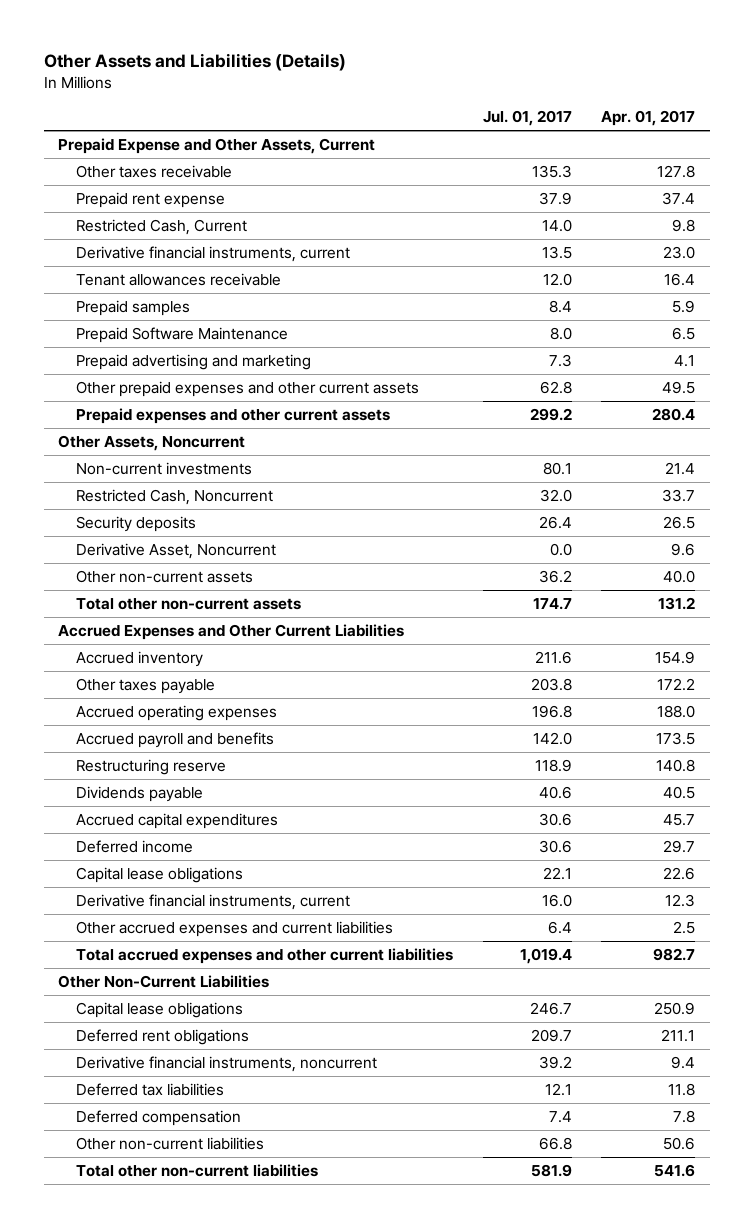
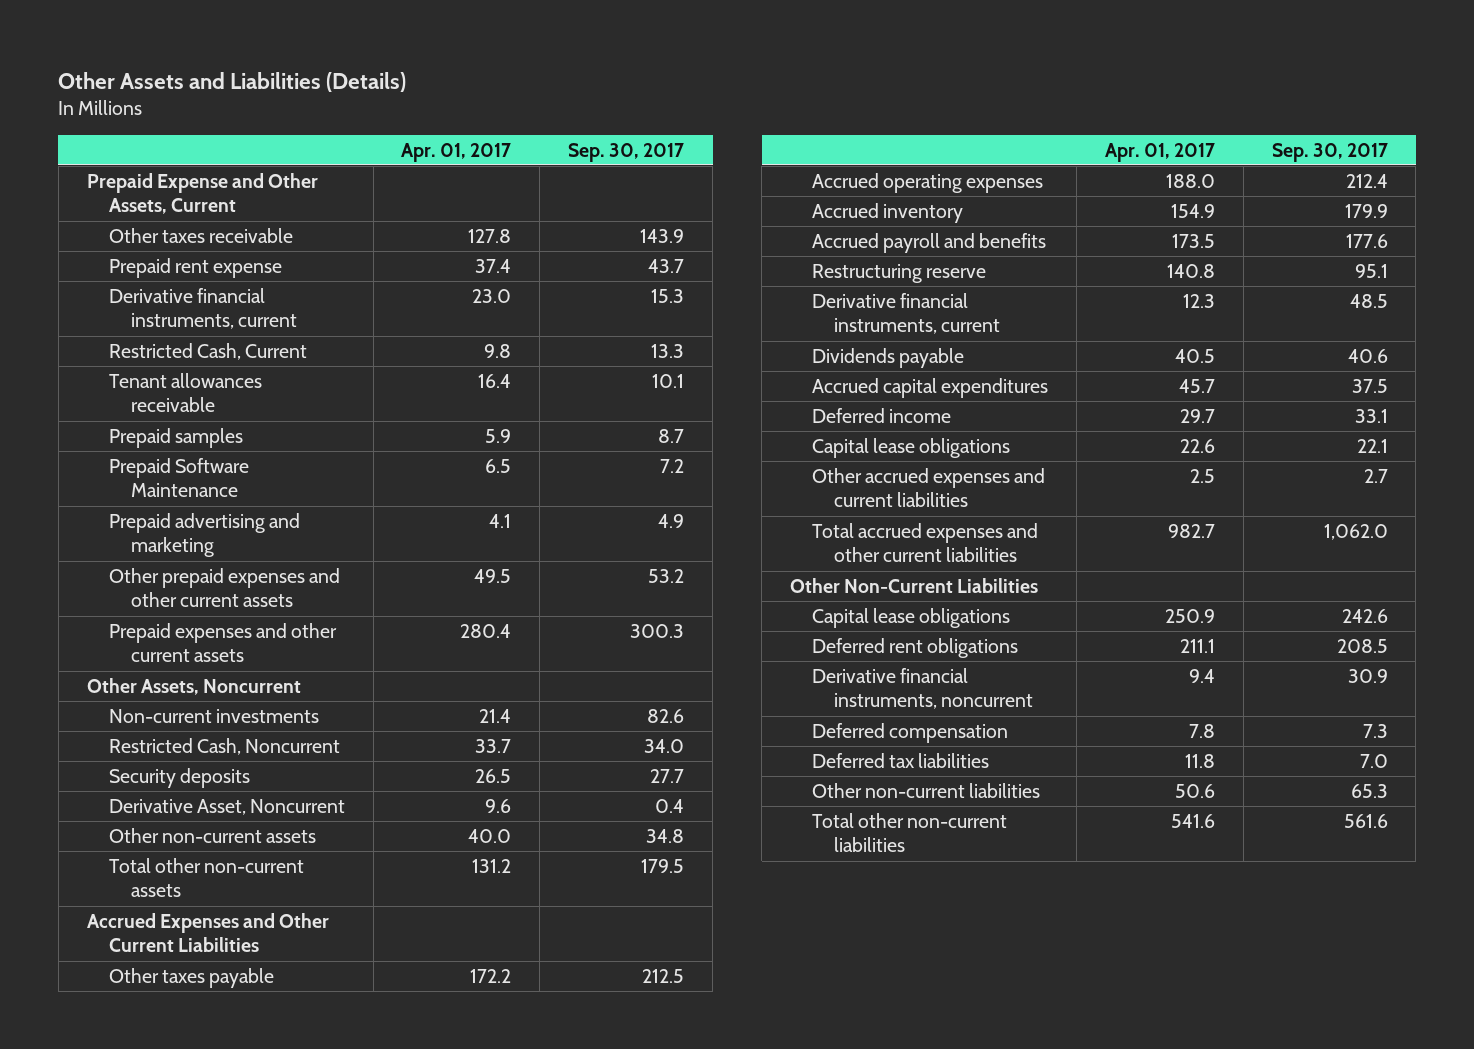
[482,110,572,127] Jul. 01, 2017 -> none
none -> [568,142,685,162] Sep. 30, 2017
[75,219,247,236] Restricted Cash, Current -> [108,342,307,360] Restricted Cash, Current
[75,651,203,668] Accrued inventory -> [811,202,963,223] Accrued inventory
[75,894,350,911] Derivative financial instruments, current -> [811,292,1000,335] Derivative financial instruments, current
[75,1083,224,1097] Deferred tax liabilities -> [811,752,989,768] Deferred tax liabilities

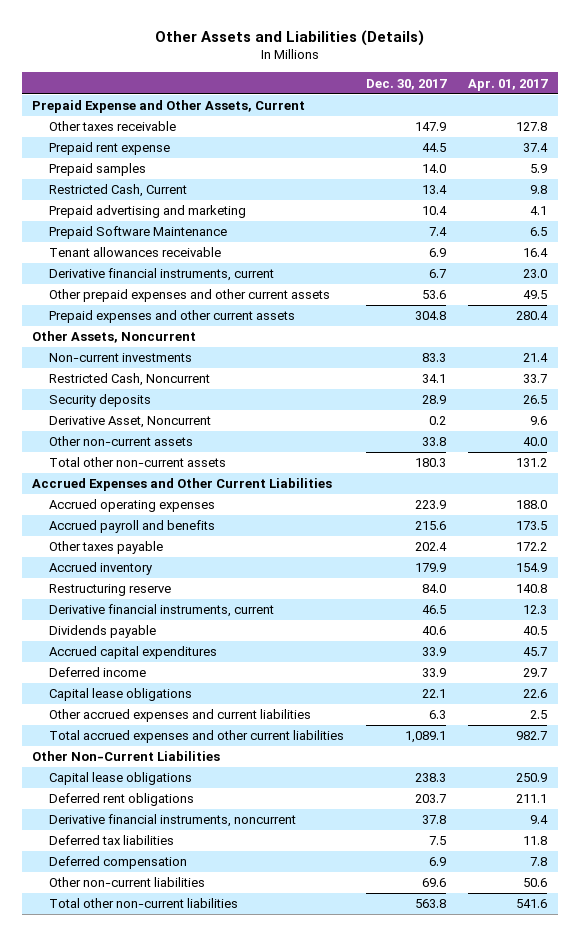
[568,142,685,162] Sep. 30, 2017 -> none
none -> [366,78,448,90] Dec. 30, 2017
[108,342,307,360] Restricted Cash, Current -> [49,184,188,198] Restricted Cash, Current
[108,457,249,498] Prepaid Software Maintenance -> [49,226,228,240] Prepaid Software Maintenance
[108,372,262,413] Tenant allowances receivable -> [49,247,222,258] Tenant allowances receivable
[108,287,297,330] Derivative financial instruments, current -> [49,268,275,282] Derivative financial instruments, current
[108,967,274,988] Other taxes payable -> [49,541,164,555] Other taxes payable
[811,202,963,223] Accrued inventory -> [49,562,153,576] Accrued inventory
[811,722,1008,743] Deferred compensation -> [49,856,188,870] Deferred compensation

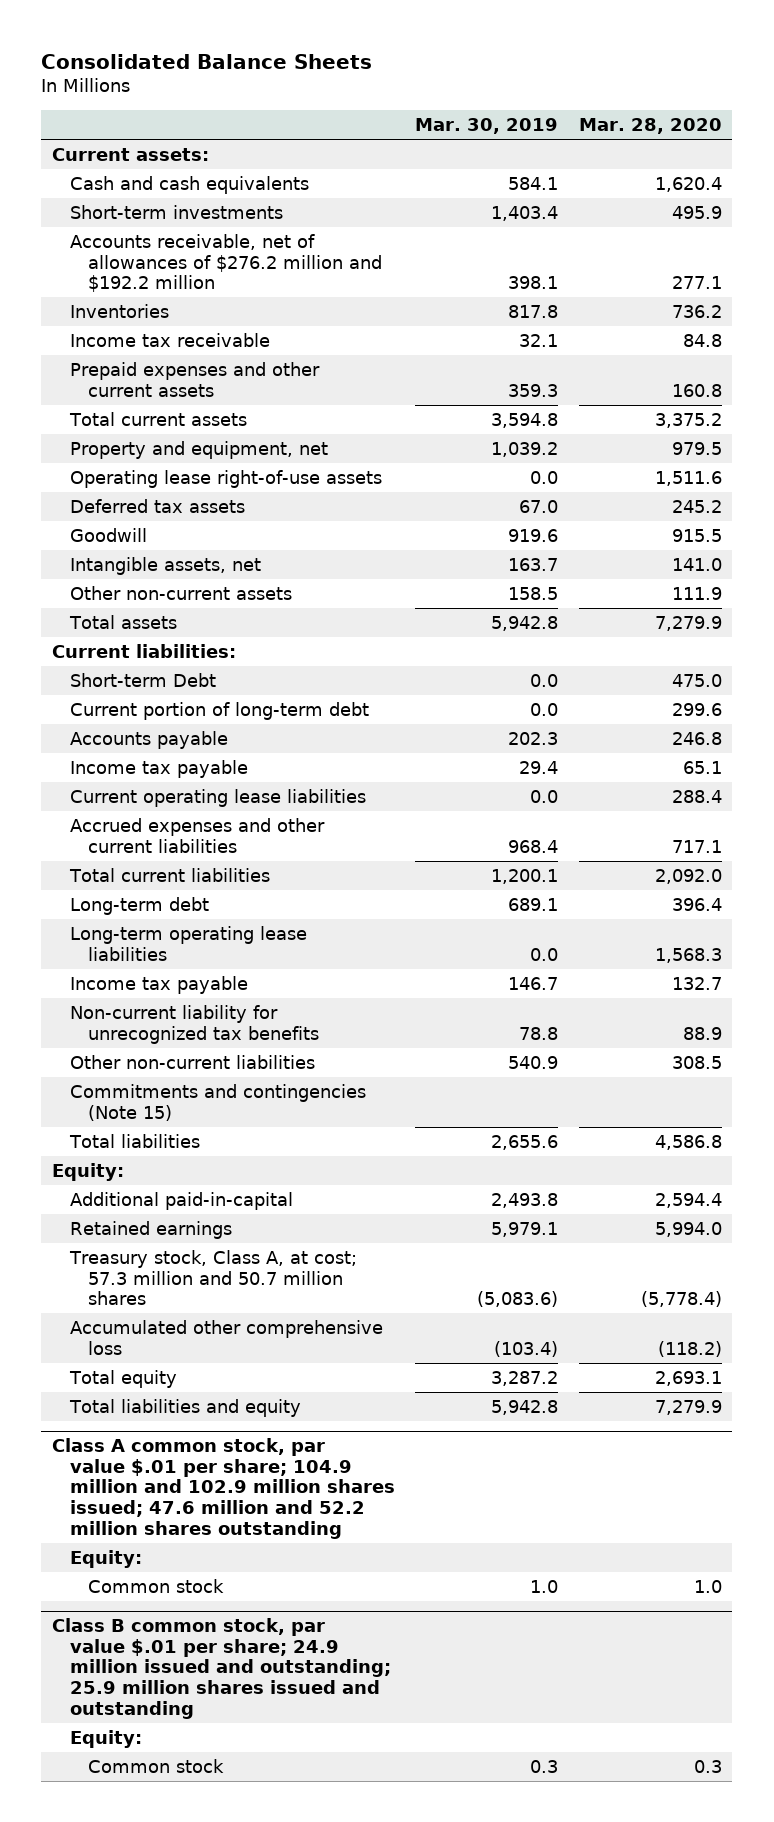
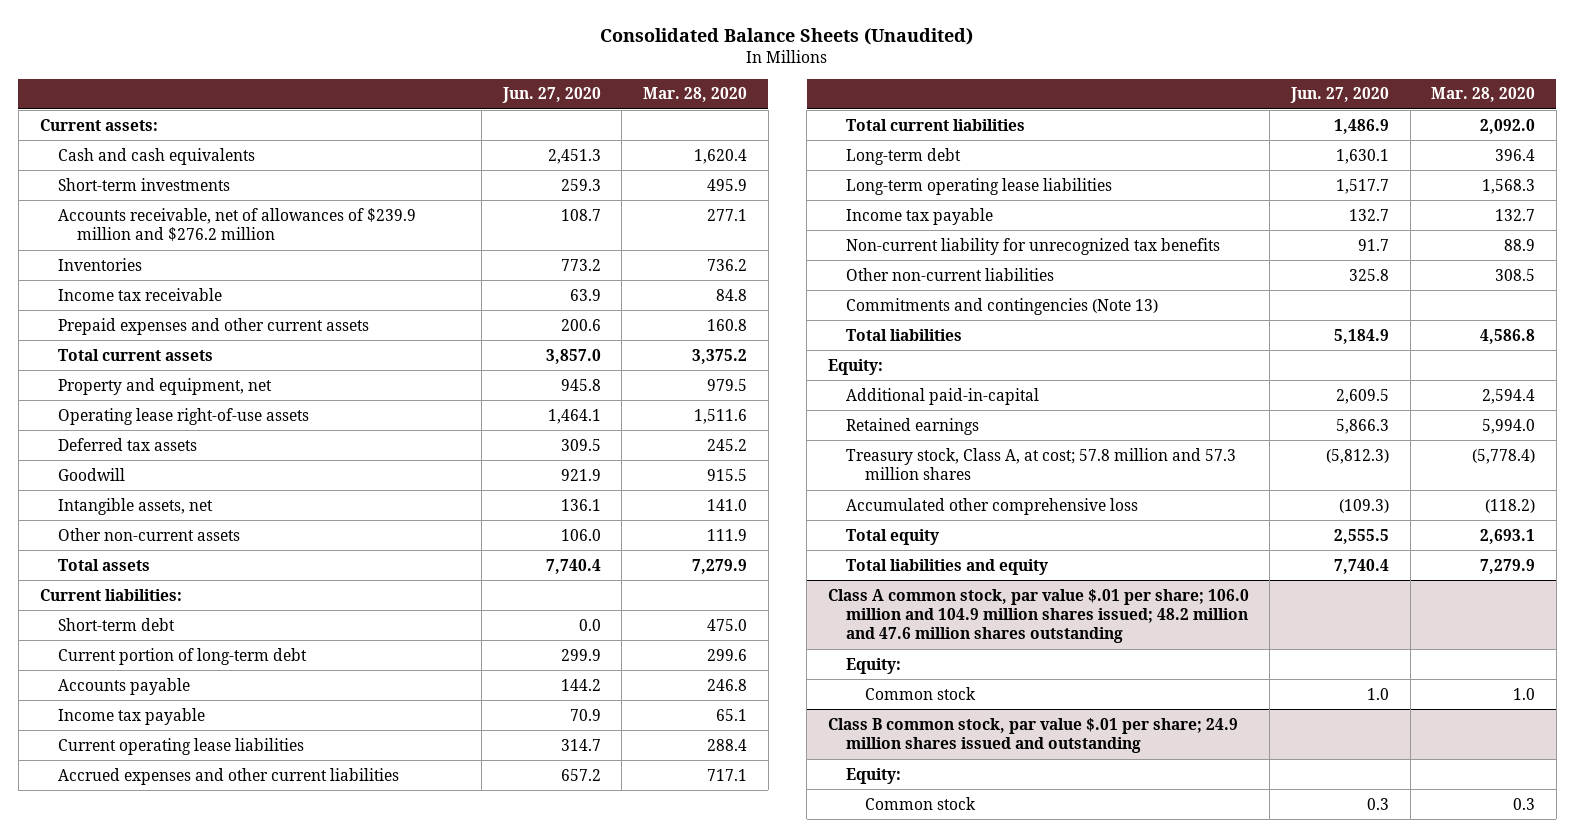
[41,53,373,69] Consolidated Balance Sheets -> [600,28,974,46] Consolidated Balance Sheets (Unaudited)
[415,118,559,135] Mar. 30, 2019 -> none
none -> [501,87,601,104] Jun. 27, 2020
[69,233,382,293] Accounts receivable, net of allowances of $276.2 million and $192.2 million -> [58,207,417,242] Accounts receivable, net of allowances of $239.9 million and $276.2 million
[69,672,216,687] Short-term Debt -> [58,617,176,631] Short-term debt
[69,1083,366,1121] Commitments and contingencies (Note 15) -> [846,297,1159,315] Commitments and contingencies (Note 13)
[68,1249,357,1306] Treasury stock, Class A, at cost; 57.3 million and 50.7 million shares -> [846,447,1237,481] Treasury stock, Class A, at cost; 57.8 million and 57.3 million shares
[51,1438,395,1539] Class A common stock, par value $.01 per share; 104.9 million and 102.9 million shares issued; 47.6 million and 52.2 million shares outstanding -> [827,588,1249,644] Class A common stock, par value $.01 per share; 106.0 million and 104.9 million shares issued; 48.2 million and 47.6 million shares outstanding
[51,1618,391,1719] Class B common stock, par value $.01 per share; 24.9 million issued and outstanding; 25.9 million shares issued and outstanding -> [827,717,1238,754] Class B common stock, par value $.01 per share; 24.9 million shares issued and outstanding

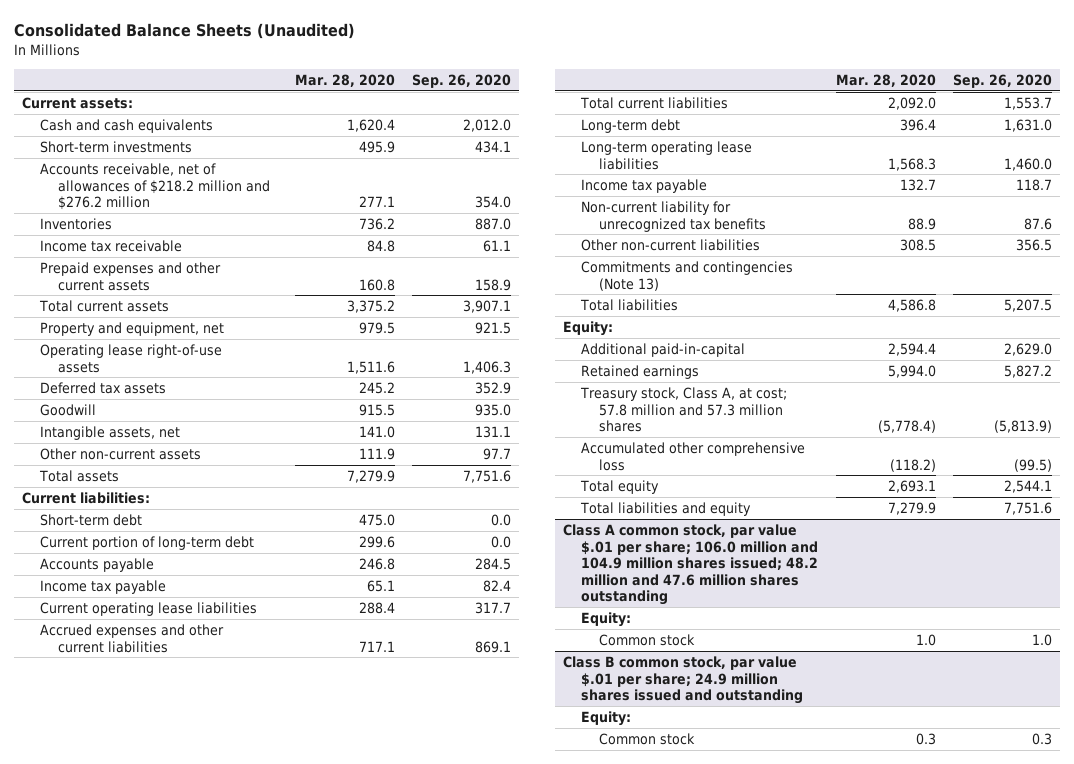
[501,87,601,104] Jun. 27, 2020 -> none
none -> [411,73,511,88] Sep. 26, 2020
[58,207,417,242] Accounts receivable, net of allowances of $239.9 million and $276.2 million -> [40,163,271,211] Accounts receivable, net of allowances of $218.2 million and $276.2 million

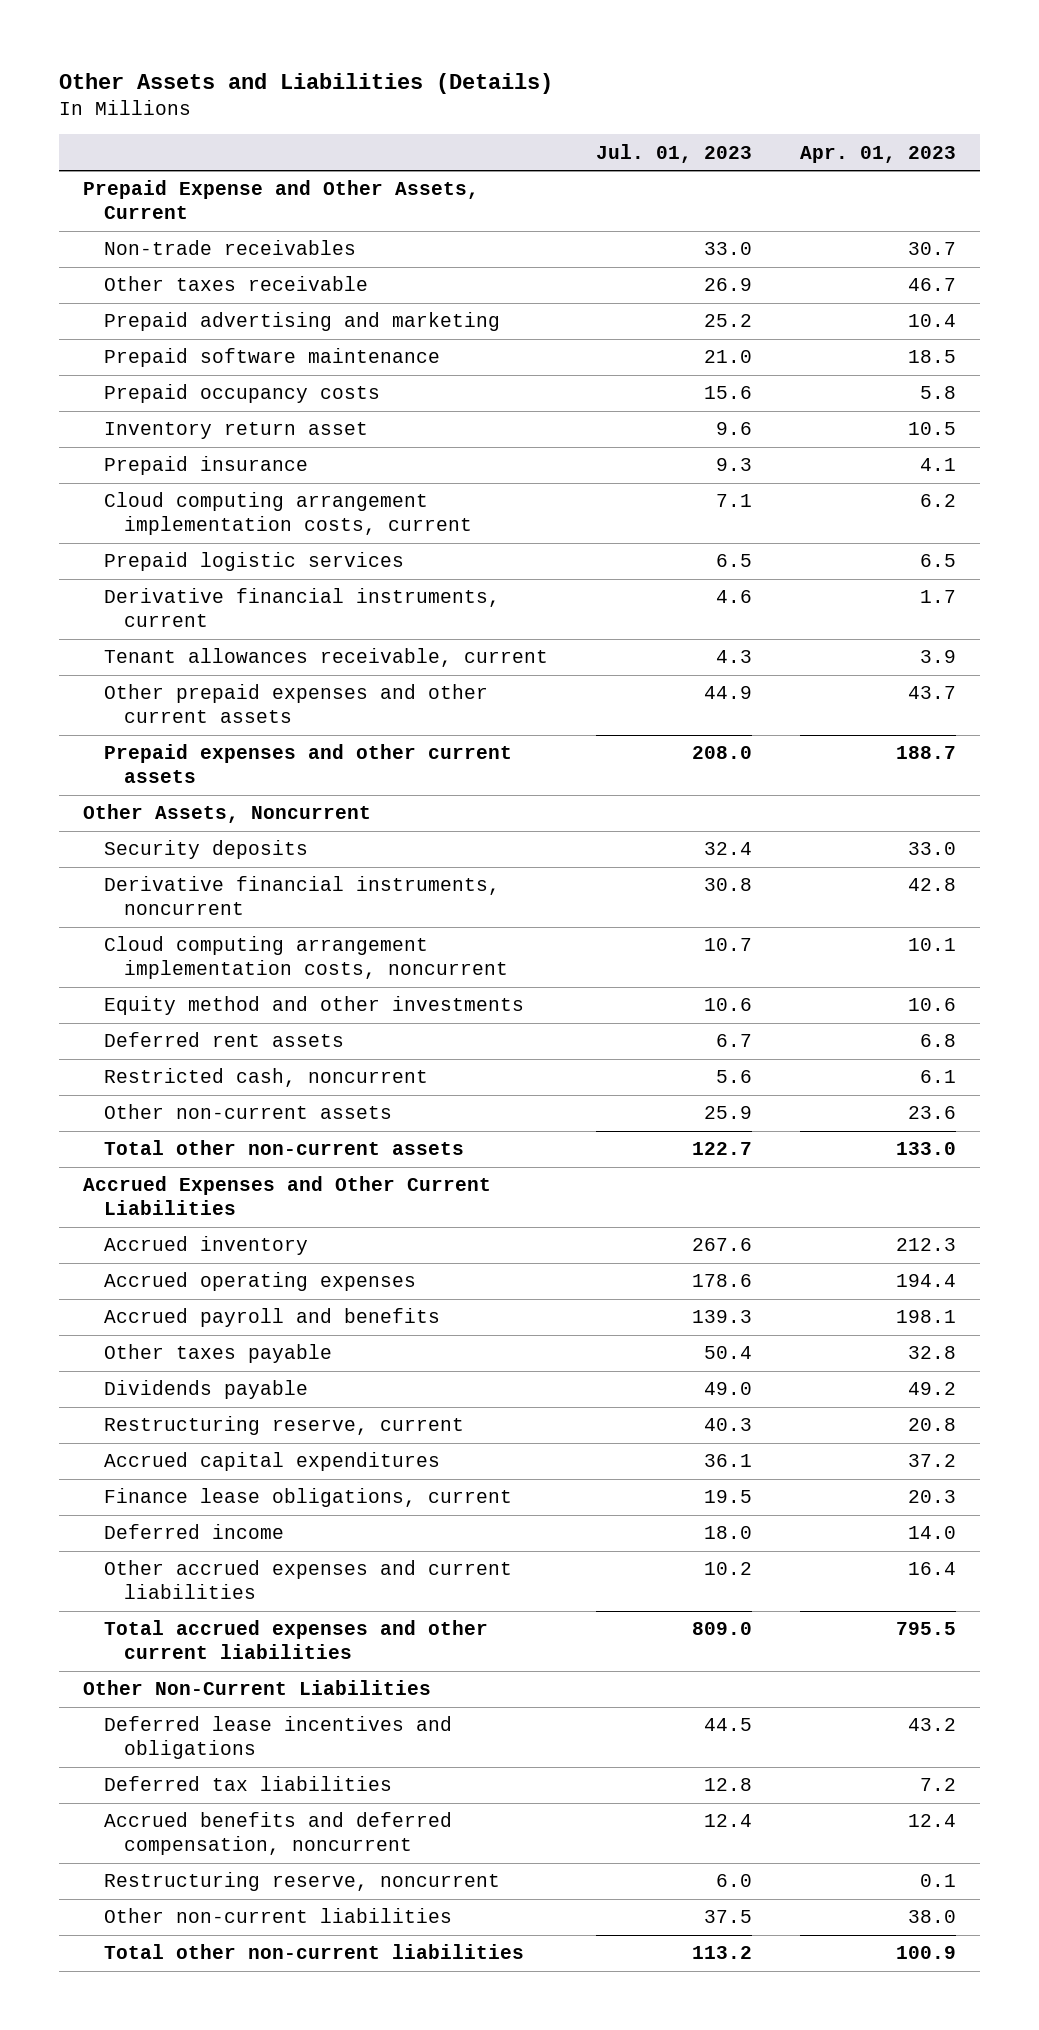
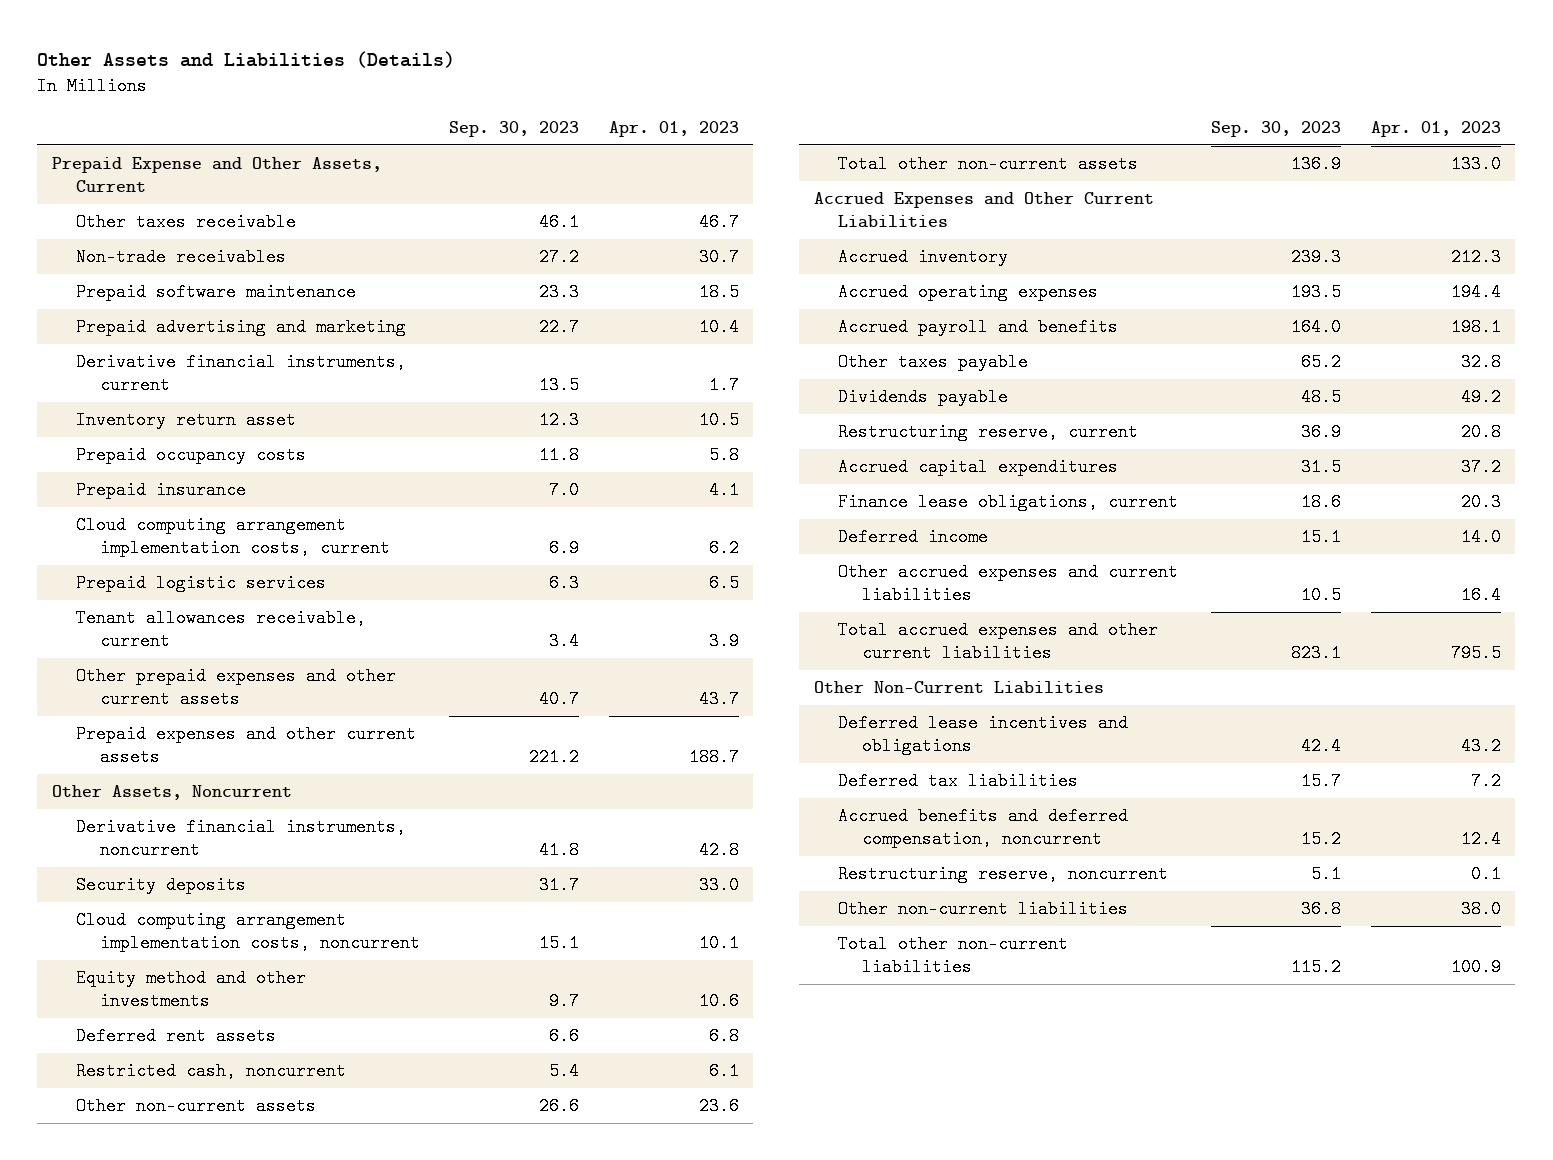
[595,143,752,163] Jul. 01, 2023 -> none
none -> [449,120,580,137] Sep. 30, 2023
[103,240,356,256] Non-trade receivables -> [75,248,286,267] Non-trade receivables
[103,312,500,332] Prepaid advertising and marketing -> [75,318,406,337] Prepaid advertising and marketing
[103,588,500,628] Derivative financial instruments, current -> [75,353,406,394] Derivative financial instruments, current
[103,384,380,404] Prepaid occupancy costs -> [75,446,306,465] Prepaid occupancy costs
[103,840,308,860] Security deposits -> [75,876,246,895] Security deposits

